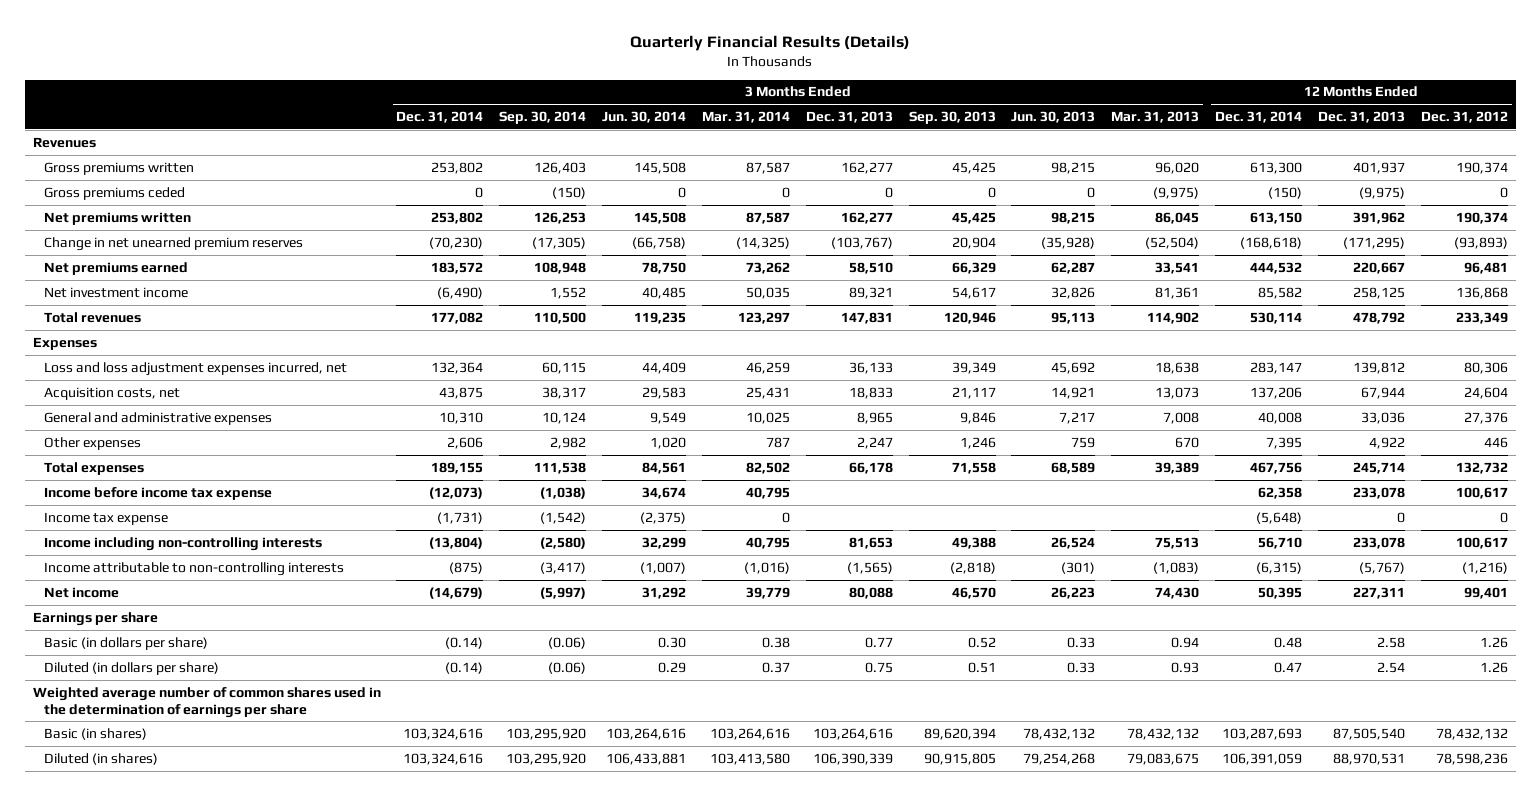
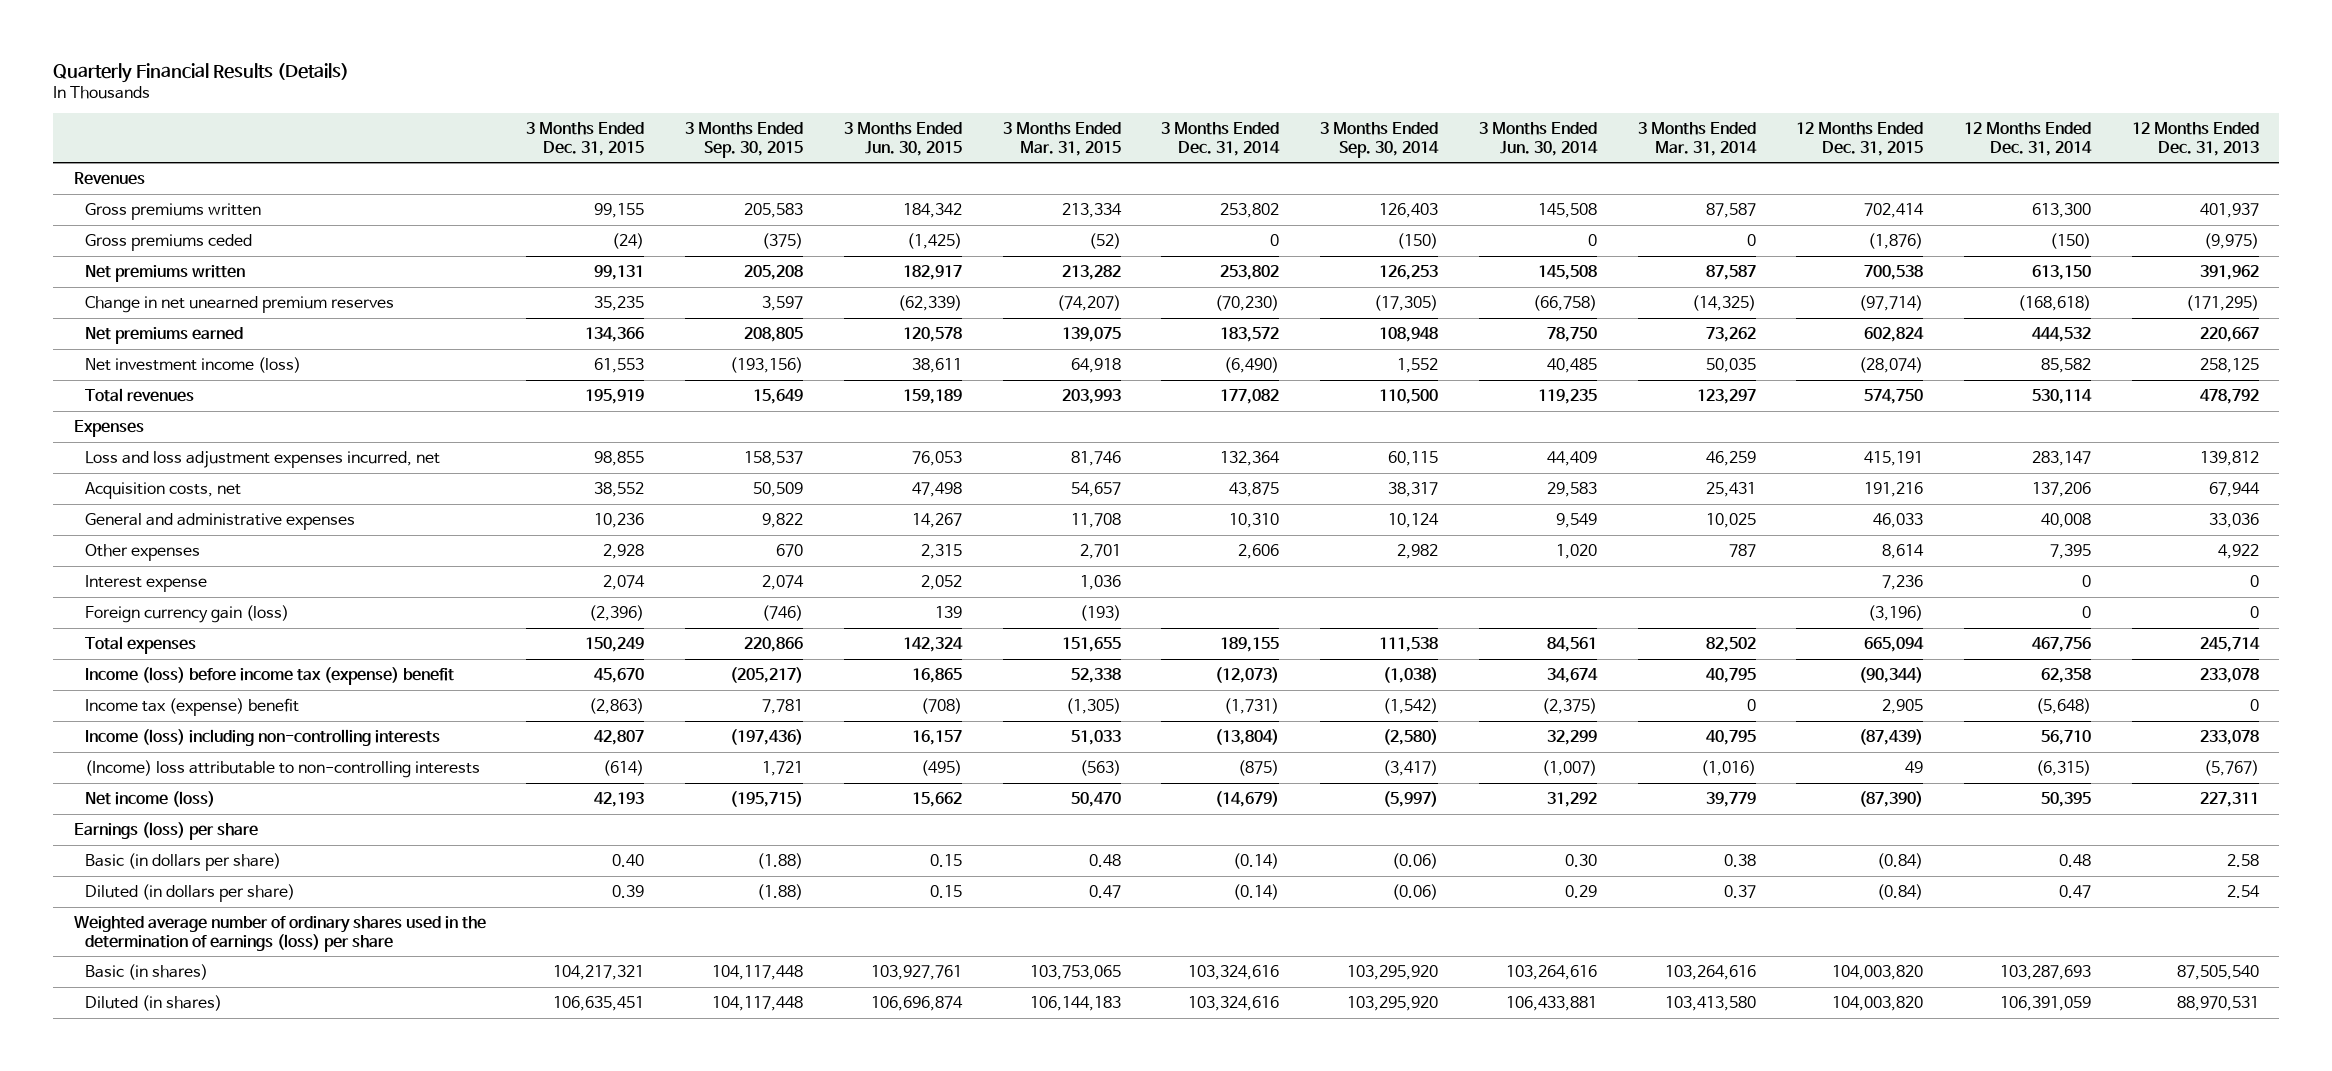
[805,111,893,124] Dec. 31, 2013 -> none
[908,111,996,125] Sep. 30, 2013 -> none
[1011,111,1096,124] Jun. 30, 2013 -> none
[1111,111,1200,124] Mar. 31, 2013 -> none
[1420,111,1508,124] Dec. 31, 2012 -> none
none -> [526,121,645,156] 3 Months Ended Dec. 31, 2015
none -> [685,121,804,158] 3 Months Ended Sep. 30, 2015
none -> [843,121,962,156] 3 Months Ended Jun. 30, 2015
none -> [1002,121,1121,156] 3 Months Ended Mar. 31, 2015
none -> [1796,121,1924,156] 12 Months Ended Dec. 31, 2015
[44,286,189,298] Net investment income -> [84,356,301,373] Net investment income (loss)
none -> [84,574,207,592] Interest expense
none -> [84,604,289,623] Foreign currency gain (loss)
[44,486,273,500] Income before income tax expense -> [84,666,454,685] Income (loss) before income tax (expense) benefit
[44,511,169,525] Income tax expense -> [84,697,299,716] Income tax (expense) benefit
[44,536,323,551] Income including non-controlling interests -> [84,728,440,746] Income (loss) including non-controlling interests
[44,561,345,576] Income attributable to non-controlling interests -> [84,759,480,778] (Income) loss attributable to non-controlling interests
[44,586,120,598] Net income -> [84,790,215,807] Net income (loss)
[32,611,158,626] Earnings per share -> [73,821,258,840] Earnings (loss) per share
[32,686,381,718] Weighted average number of common shares used in the determination of earnings per share -> [73,915,486,952] Weighted average number of ordinary shares used in the determination of earnings (loss) per share

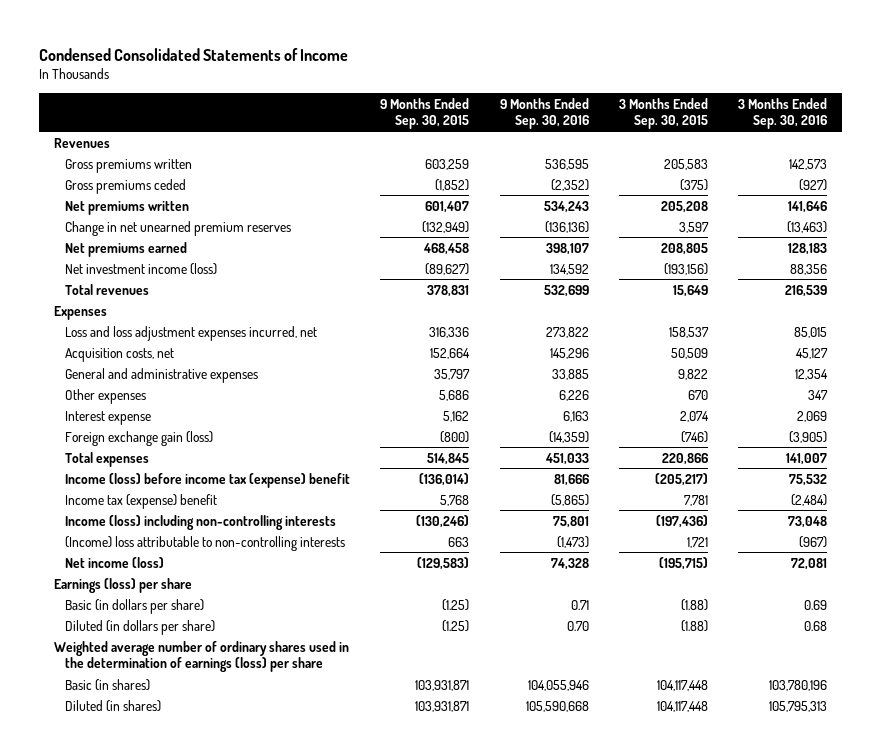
[53,62,350,83] Quarterly Financial Results (Details) -> [39,47,349,61] Condensed Consolidated Statements of Income
[526,121,645,156] 3 Months Ended Dec. 31, 2015 -> none
[843,121,962,156] 3 Months Ended Jun. 30, 2015 -> none
[1002,121,1121,156] 3 Months Ended Mar. 31, 2015 -> none
[1161,121,1281,156] 3 Months Ended Dec. 31, 2014 -> none
[1320,121,1440,158] 3 Months Ended Sep. 30, 2014 -> none
[1478,121,1598,156] 3 Months Ended Jun. 30, 2014 -> none
[1637,121,1757,156] 3 Months Ended Mar. 31, 2014 -> none
[1796,121,1924,156] 12 Months Ended Dec. 31, 2015 -> none
[1964,121,2093,156] 12 Months Ended Dec. 31, 2014 -> none
[2131,121,2259,156] 12 Months Ended Dec. 31, 2013 -> none
none -> [380,97,470,130] 9 Months Ended Sep. 30, 2015
none -> [499,97,589,130] 9 Months Ended Sep. 30, 2016
none -> [737,97,827,130] 3 Months Ended Sep. 30, 2016
[84,604,289,623] Foreign currency gain (loss) -> [65,430,214,446] Foreign exchange gain (loss)

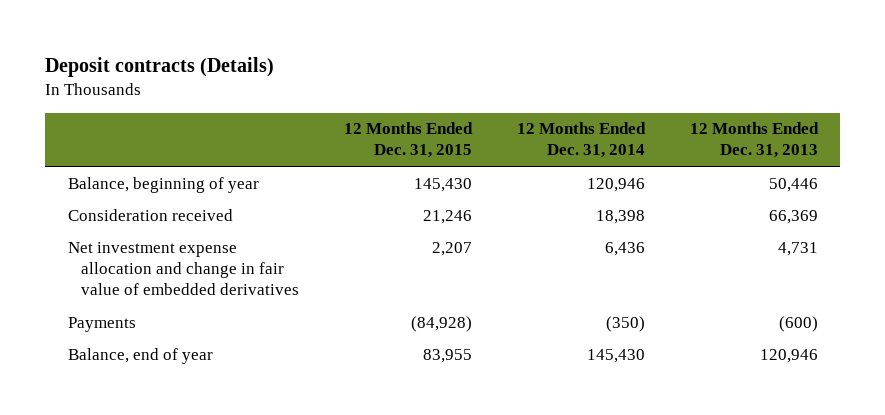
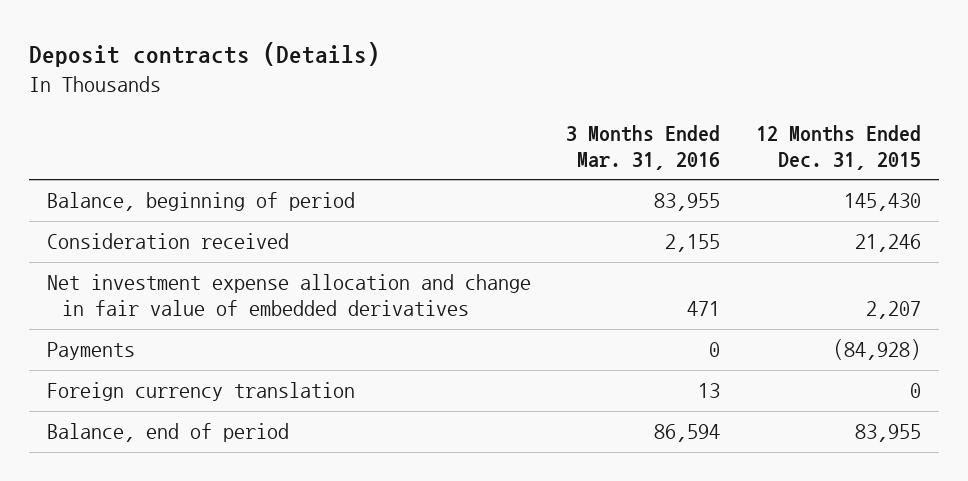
[516,122,646,159] 12 Months Ended Dec. 31, 2014 -> none
[689,122,819,159] 12 Months Ended Dec. 31, 2013 -> none
none -> [566,124,721,170] 3 Months Ended Mar. 31, 2016
[67,176,259,193] Balance, beginning of year -> [46,192,355,212] Balance, beginning of period
none -> [46,382,355,402] Foreign currency translation
[67,347,213,364] Balance, end of year -> [46,423,289,443] Balance, end of period

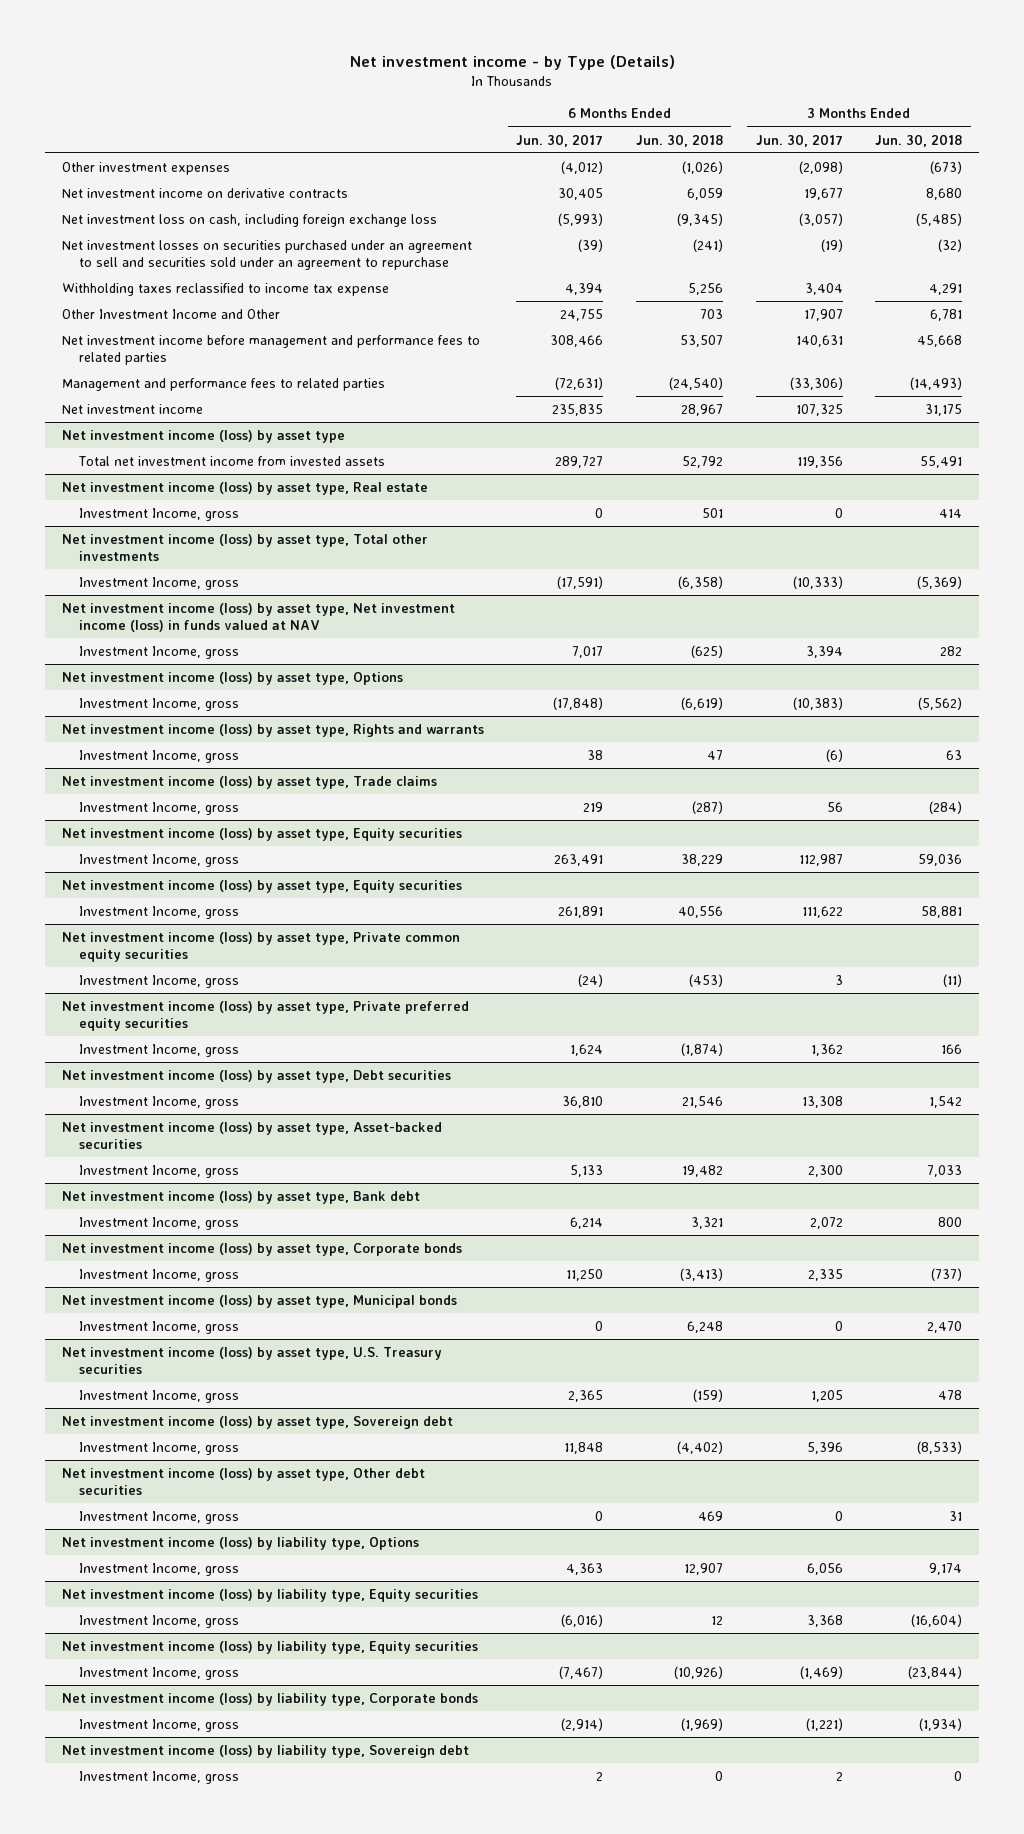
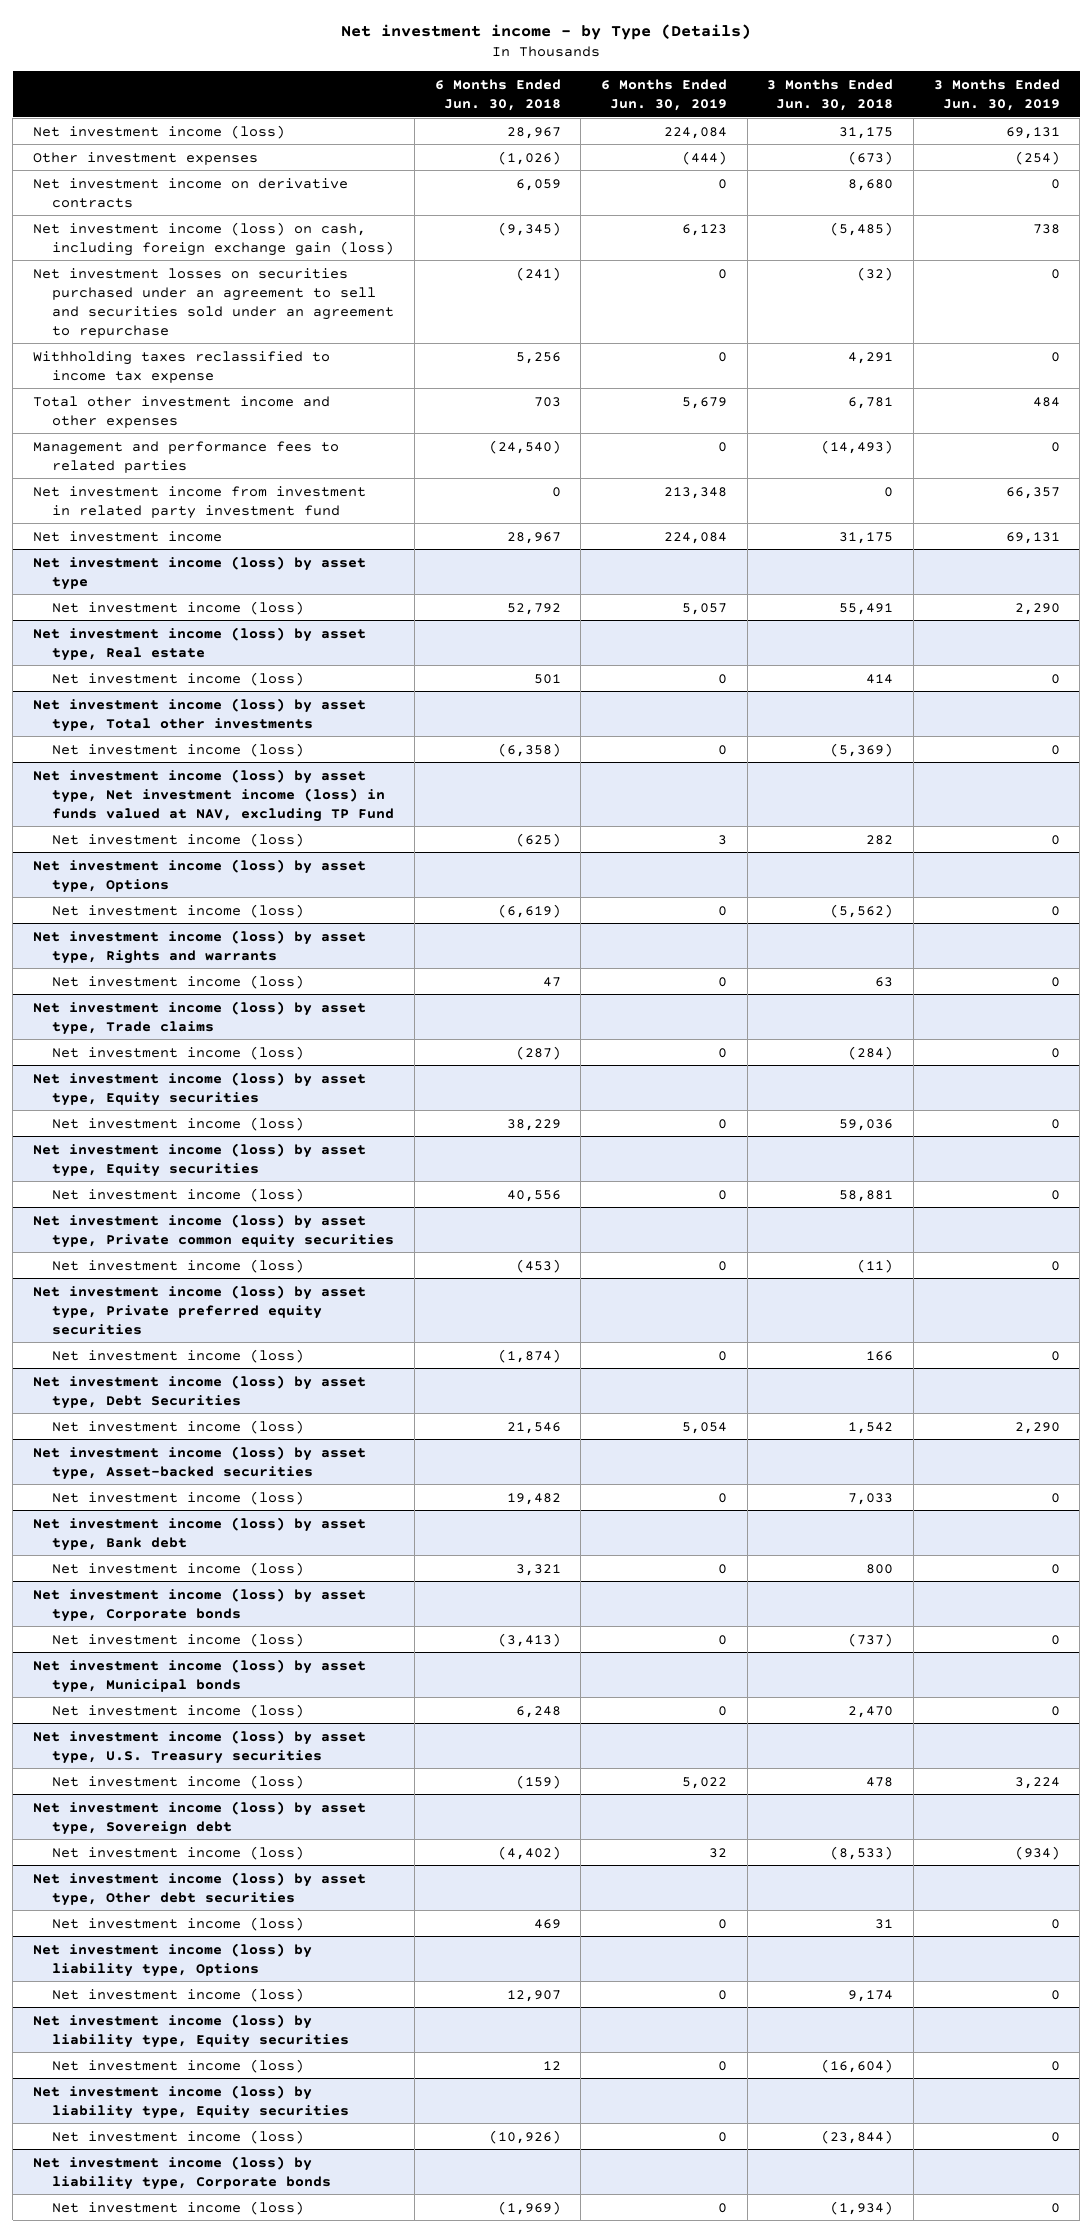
[516,133,604,147] Jun. 30, 2017 -> none
[755,133,843,147] Jun. 30, 2017 -> none
none -> [600,78,727,111] 6 Months Ended Jun. 30, 2019
none -> [933,78,1060,111] 3 Months Ended Jun. 30, 2019
none -> [32,124,285,139] Net investment income (loss)
[61,213,437,227] Net investment loss on cash, including foreign exchange loss -> [32,221,395,256] Net investment income (loss) on cash, including foreign exchange gain (loss)
[61,334,480,365] Net investment income before management and performance fees to related parties -> none
[61,308,280,319] Other Investment Income and Other -> [32,395,330,428] Total other investment income and other expenses
none -> [32,485,366,519] Net investment income from investment in related party investment fund
[78,455,386,466] Total net investment income from invested assets -> [52,600,305,615] Net investment income (loss)
[79,507,240,521] Investment Income, gross -> [52,671,305,686] Net investment income (loss)
[79,576,240,590] Investment Income, gross -> [52,742,305,757] Net investment income (loss)
[61,602,455,632] Net investment income (loss) by asset type, Net investment income (loss) in funds valued at NAV -> [32,768,395,822] Net investment income (loss) by asset type, Net investment income (loss) in funds valued at NAV, excluding TP Fund
[79,645,240,659] Investment Income, gross -> [52,832,305,847] Net investment income (loss)
[79,697,240,711] Investment Income, gross -> [52,903,305,918] Net investment income (loss)
[79,749,240,763] Investment Income, gross -> [52,974,305,989] Net investment income (loss)
[79,801,240,815] Investment Income, gross -> [52,1045,305,1060] Net investment income (loss)
[79,853,240,867] Investment Income, gross -> [52,1116,305,1131] Net investment income (loss)
[79,905,240,919] Investment Income, gross -> [52,1187,305,1202] Net investment income (loss)
[79,974,240,988] Investment Income, gross -> [52,1258,305,1273] Net investment income (loss)
[79,1043,240,1057] Investment Income, gross -> [52,1348,305,1363] Net investment income (loss)
[61,1069,451,1083] Net investment income (loss) by asset type, Debt securities -> [32,1374,366,1409] Net investment income (loss) by asset type, Debt Securities
[79,1095,240,1109] Investment Income, gross -> [52,1419,305,1434] Net investment income (loss)
[79,1164,240,1178] Investment Income, gross -> [52,1490,305,1505] Net investment income (loss)
[79,1216,240,1230] Investment Income, gross -> [52,1561,305,1576] Net investment income (loss)
[79,1268,240,1282] Investment Income, gross -> [52,1632,305,1647] Net investment income (loss)
[79,1320,240,1334] Investment Income, gross -> [52,1703,305,1718] Net investment income (loss)
[79,1389,240,1403] Investment Income, gross -> [52,1774,305,1789] Net investment income (loss)
[79,1441,240,1455] Investment Income, gross -> [52,1845,305,1860] Net investment income (loss)
[79,1510,240,1524] Investment Income, gross -> [52,1916,305,1931] Net investment income (loss)
[79,1562,240,1576] Investment Income, gross -> [52,1987,305,2002] Net investment income (loss)
[79,1614,240,1628] Investment Income, gross -> [52,2058,305,2073] Net investment income (loss)
[79,1666,240,1680] Investment Income, gross -> [52,2129,305,2144] Net investment income (loss)
[61,1744,469,1758] Net investment income (loss) by liability type, Sovereign debt -> none
[79,1770,240,1784] Investment Income, gross -> none
[79,1718,240,1732] Investment Income, gross -> [52,2200,305,2215] Net investment income (loss)

